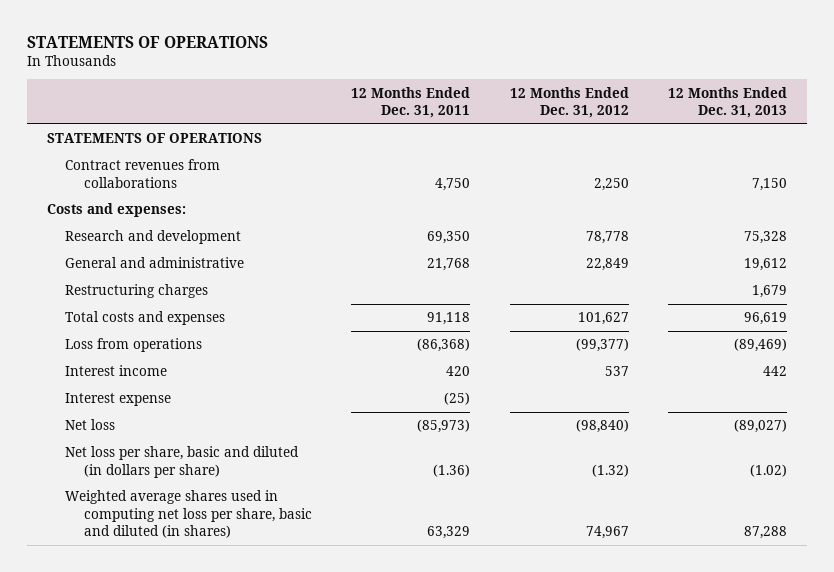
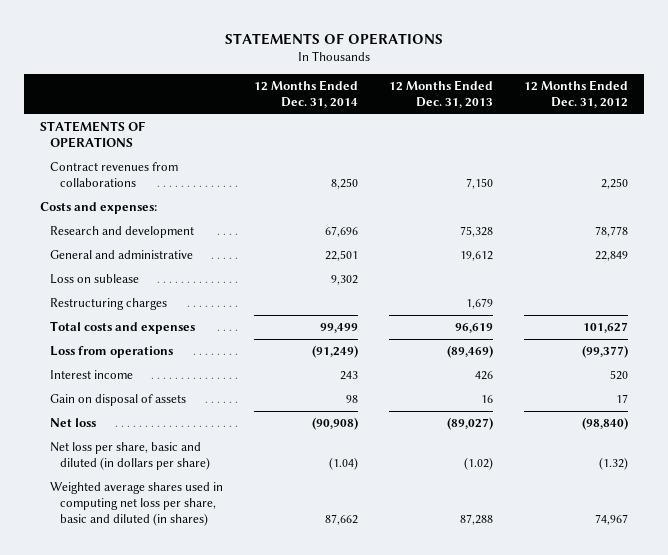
[351,86,471,118] 12 Months Ended Dec. 31, 2011 -> none
none -> [253,79,358,109] 12 Months Ended Dec. 31, 2014
none -> [49,274,139,285] Loss on sublease
[65,393,172,407] Interest expense -> none
[604,366,629,377] 537 -> [610,370,629,381] 520
[763,366,788,377] 442 -> [475,371,494,381] 426
none -> [49,394,186,407] Gain on disposal of assets

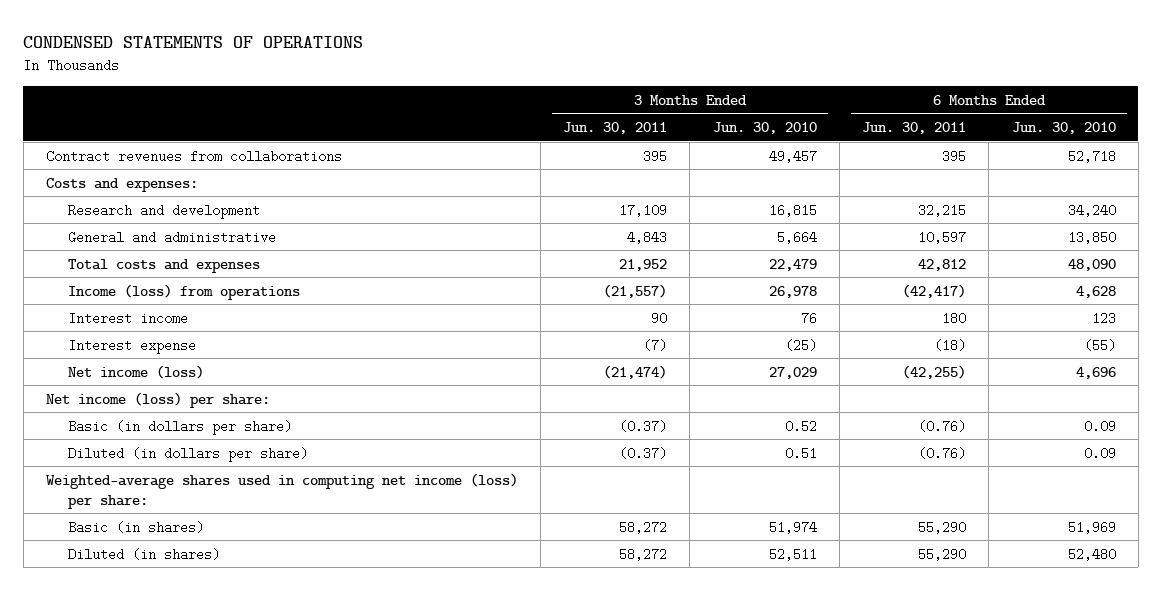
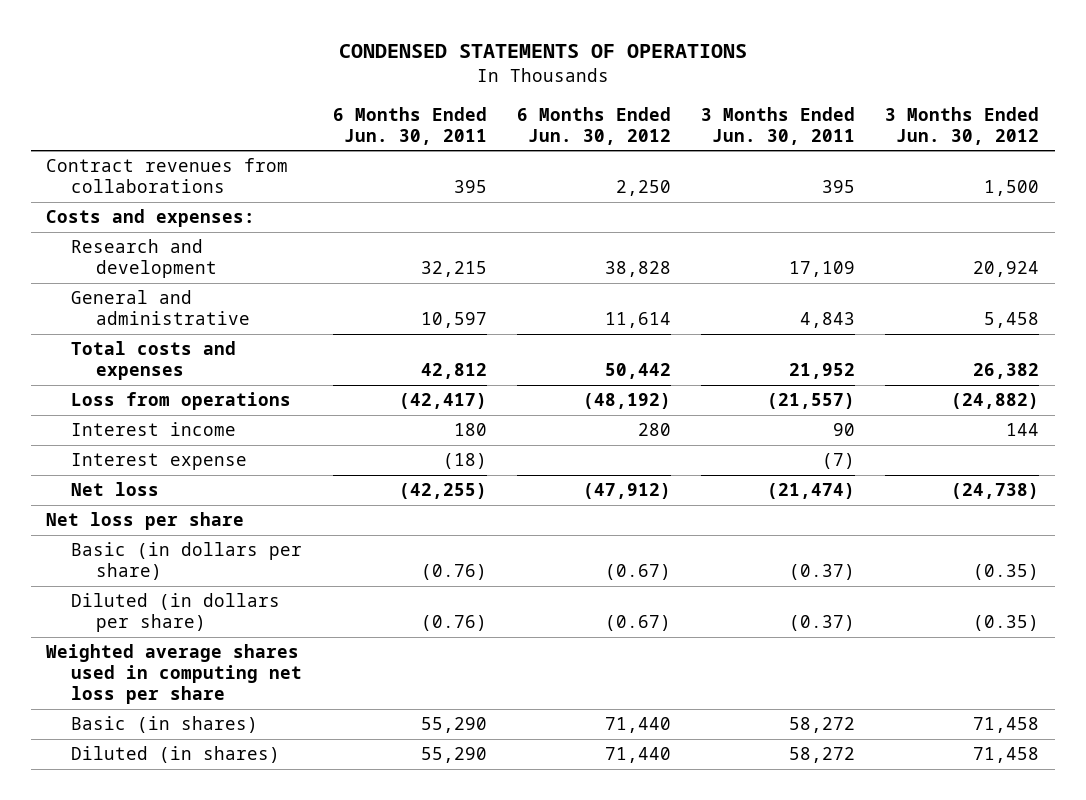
[712,122,817,135] Jun. 30, 2010 -> none
[1011,122,1116,135] Jun. 30, 2010 -> none
none -> [516,106,671,145] 6 Months Ended Jun. 30, 2012
none -> [885,106,1040,145] 3 Months Ended Jun. 30, 2012
[67,283,300,300] Income (loss) from operations -> [71,392,292,411] Loss from operations
[67,364,204,379] Net income (loss) -> [71,482,160,497] Net loss
[45,391,270,408] Net income (loss) per share: -> [46,512,245,531] Net loss per share
[45,472,518,509] Weighted-average shares used in computing net income (loss) per share: -> [46,644,303,704] Weighted average shares used in computing net loss per share

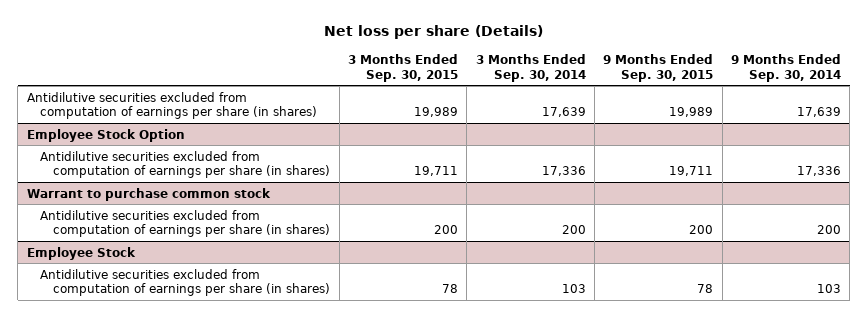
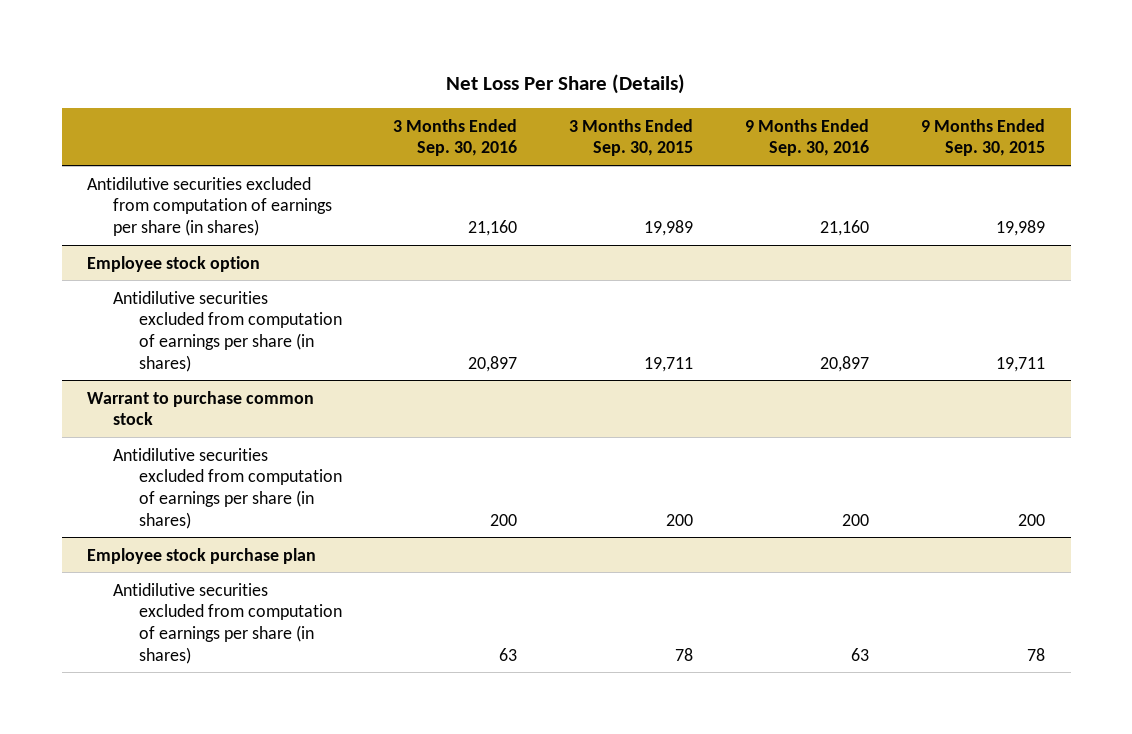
[323,25,543,40] Net loss per share (Details) -> [446,73,686,94] Net Loss Per Share (Details)
[475,53,586,82] 3 Months Ended Sep. 30, 2014 -> none
[730,53,841,82] 9 Months Ended Sep. 30, 2014 -> none
none -> [393,118,518,157] 3 Months Ended Sep. 30, 2016
none -> [745,118,870,157] 9 Months Ended Sep. 30, 2016
[26,128,185,142] Employee Stock Option -> [87,255,261,272] Employee stock option
[26,246,136,260] Employee Stock -> [87,547,317,564] Employee stock purchase plan

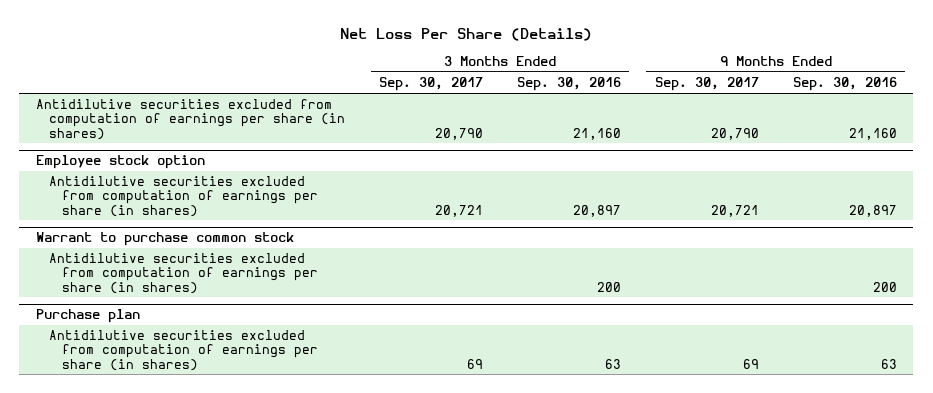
[569,118,694,157] 3 Months Ended Sep. 30, 2015 -> none
[920,118,1045,157] 9 Months Ended Sep. 30, 2015 -> none
none -> [379,77,484,92] Sep. 30, 2017
none -> [654,77,759,92] Sep. 30, 2017
[87,547,317,564] Employee stock purchase plan -> [36,309,141,324] Purchase plan

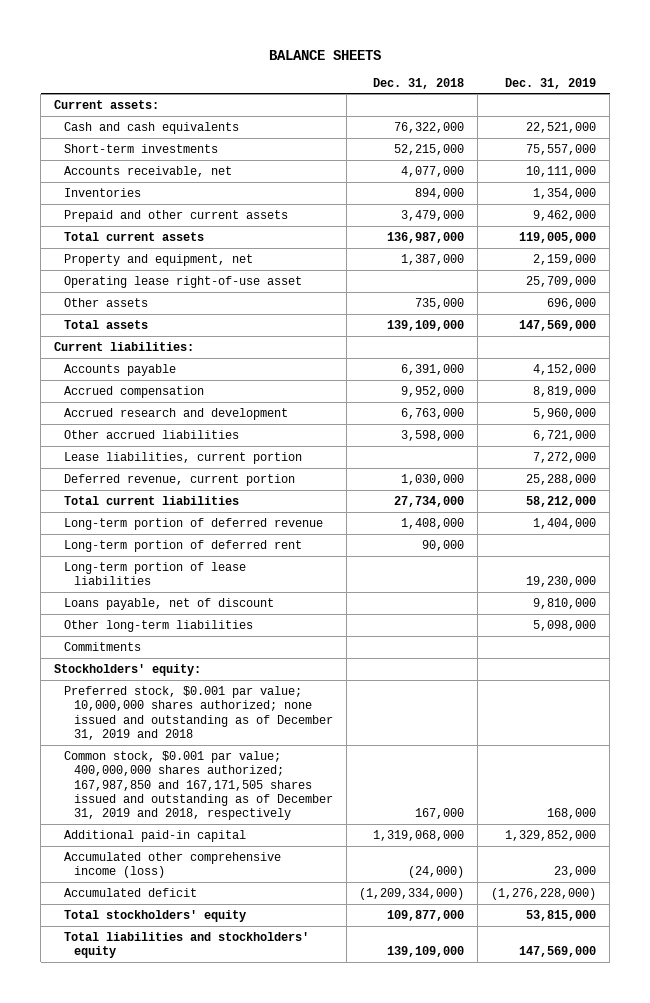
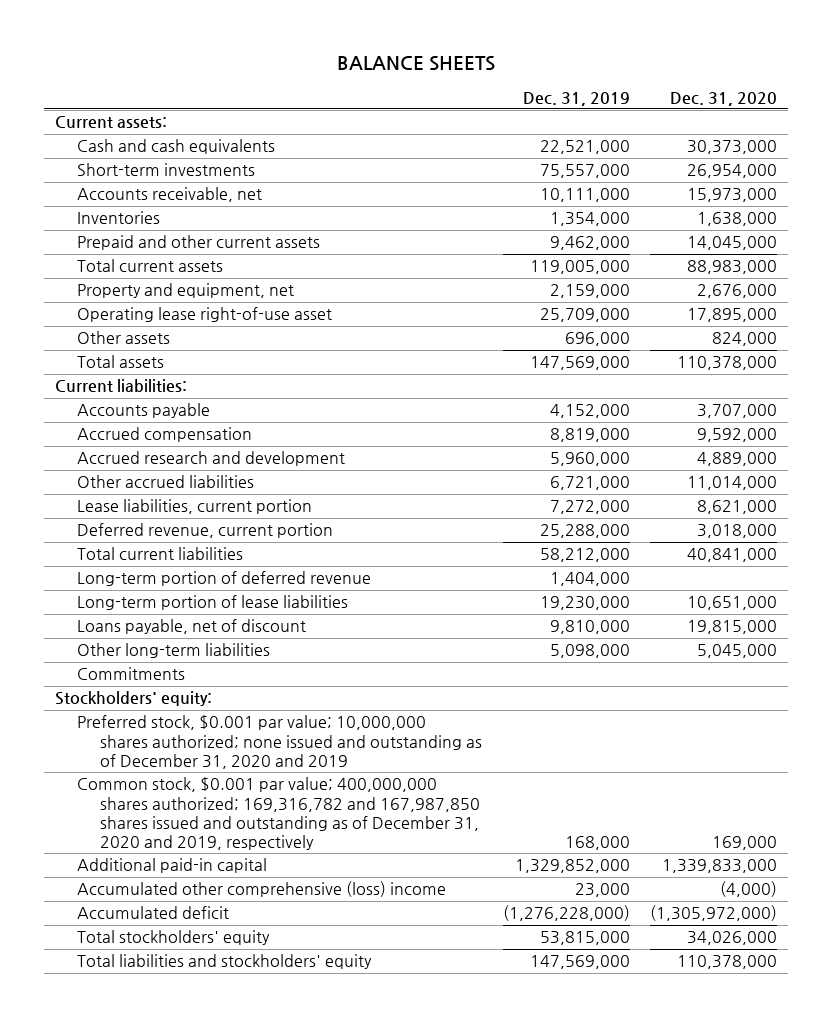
[373,77,465,89] Dec. 31, 2018 -> none
none -> [670,91,778,106] Dec. 31, 2020
[63,539,302,552] Long-term portion of deferred rent -> none
[63,685,333,740] Preferred stock, $0.001 par value; 10,000,000 shares authorized; none issued and outstanding as of December 31, 2019 and 2018 -> [77,715,482,769] Preferred stock, $0.001 par value; 10,000,000 shares authorized; none issued and outstanding as of December 31, 2020 and 2019
[63,750,333,821] Common stock, $0.001 par value; 400,000,000 shares authorized; 167,987,850 and 167,171,505 shares issued and outstanding as of December 31, 2019 and 2018, respectively -> [77,777,480,851] Common stock, $0.001 par value; 400,000,000 shares authorized; 169,316,782 and 167,987,850 shares issued and outstanding as of December 31, 2020 and 2019, respectively
[63,851,281,879] Accumulated other comprehensive income (loss) -> [77,881,447,898] Accumulated other comprehensive (loss) income

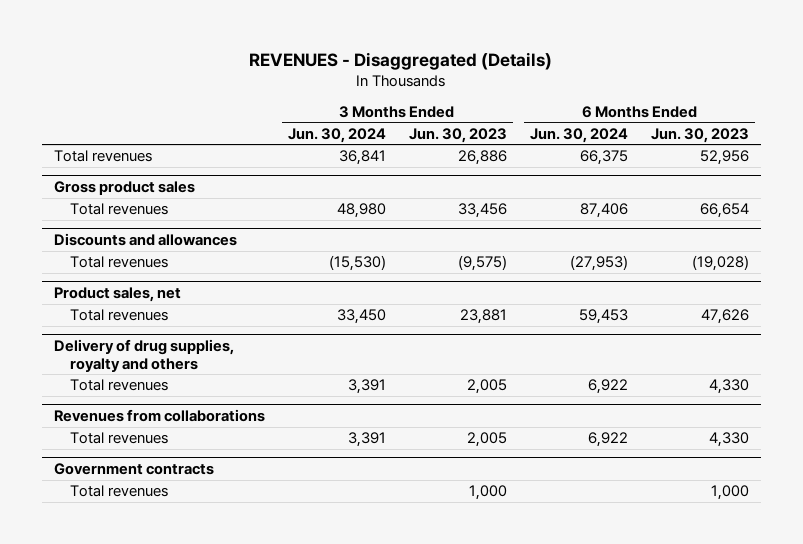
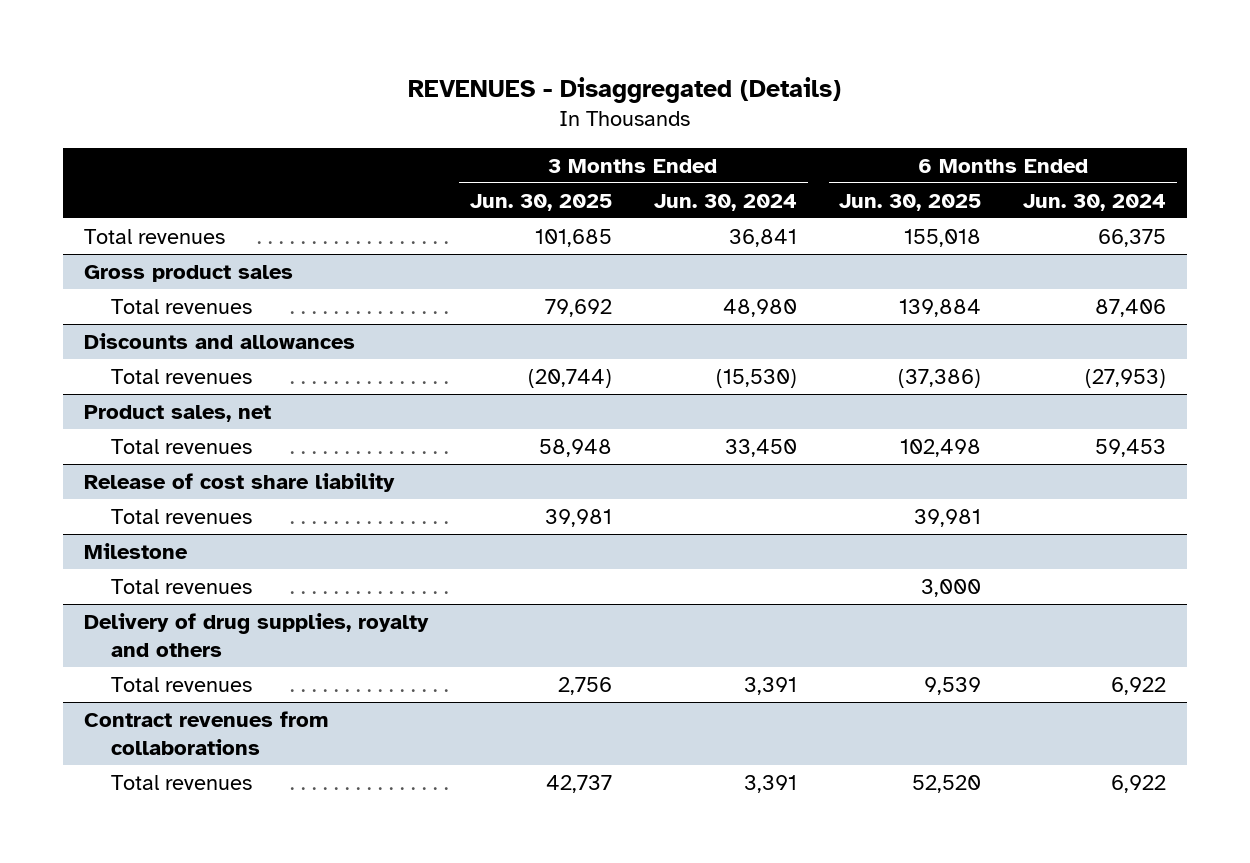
[408,127,507,143] Jun. 30, 2023 -> none
[651,127,750,143] Jun. 30, 2023 -> none
none -> [469,193,612,211] Jun. 30, 2025
none -> [839,193,982,211] Jun. 30, 2025
none -> [83,472,395,492] Release of cost share liability
none -> [110,508,252,524] Total revenues
none -> [83,542,188,559] Milestone
none -> [110,578,252,594] Total revenues
[53,409,265,423] Revenues from collaborations -> [83,710,328,756] Contract revenues from collaborations
[53,463,214,476] Government contracts -> none
[70,485,169,498] Total revenues -> none

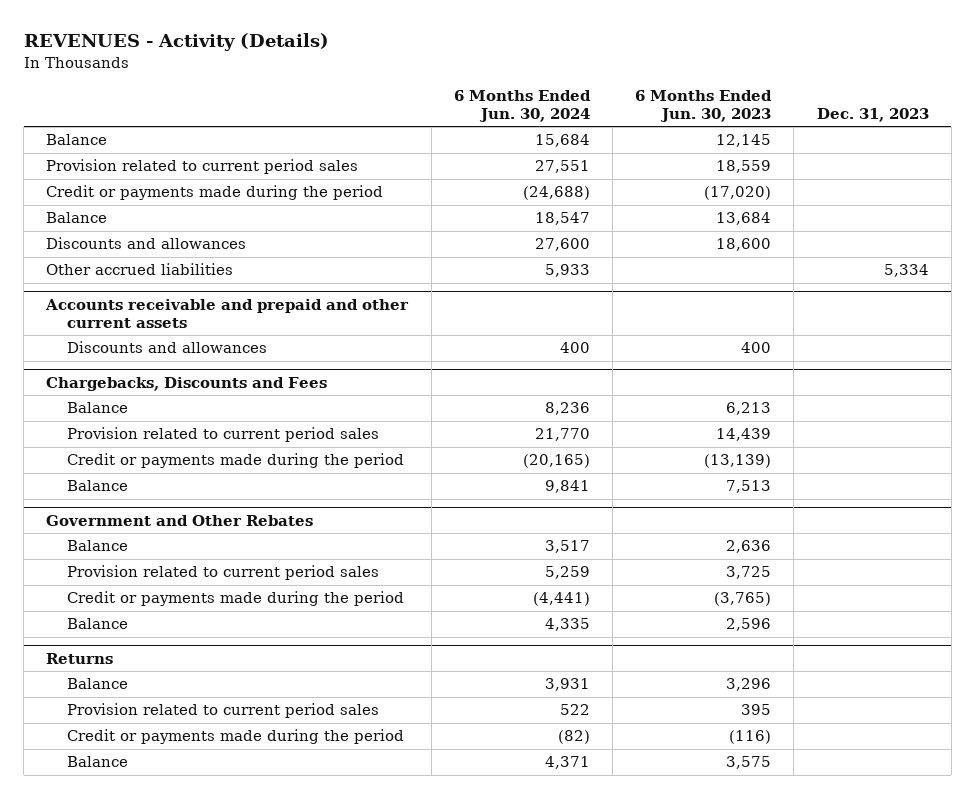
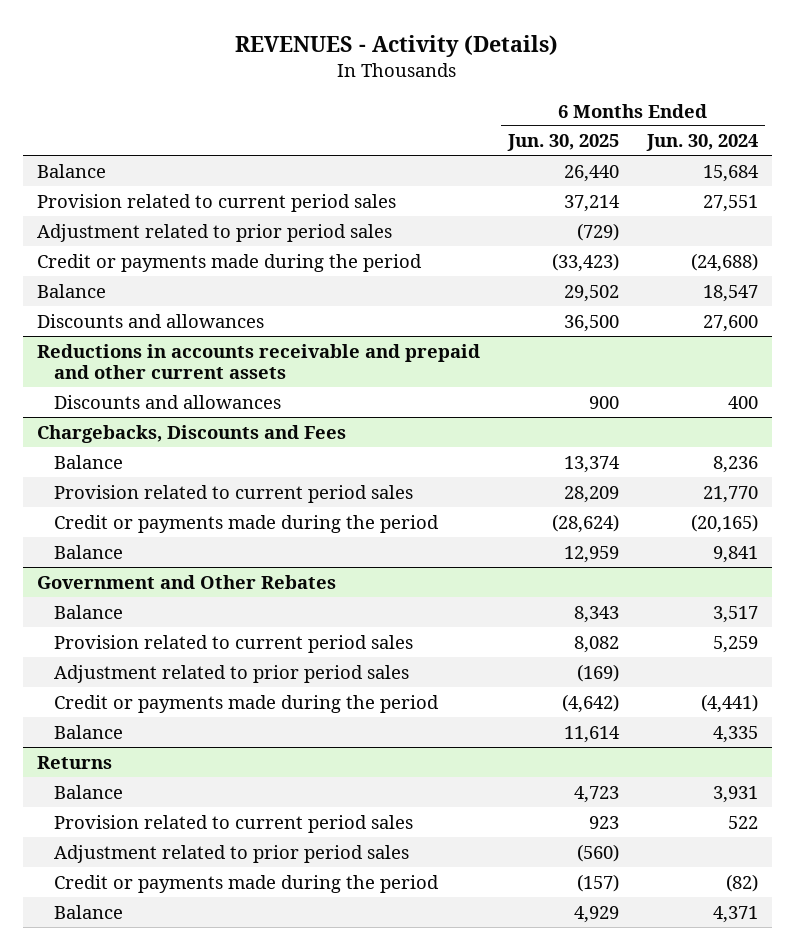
[635,90,773,122] 6 Months Ended Jun. 30, 2023 -> none
[816,107,929,122] Dec. 31, 2023 -> none
none -> [506,134,619,152] Jun. 30, 2025
none -> [36,223,392,242] Adjustment related to prior period sales
[46,263,234,276] Other accrued liabilities -> none
[45,299,410,328] Accounts receivable and prepaid and other current assets -> [36,343,480,380] Reductions in accounts receivable and prepaid and other current assets
none -> [54,664,410,683] Adjustment related to prior period sales
none -> [54,844,410,863] Adjustment related to prior period sales

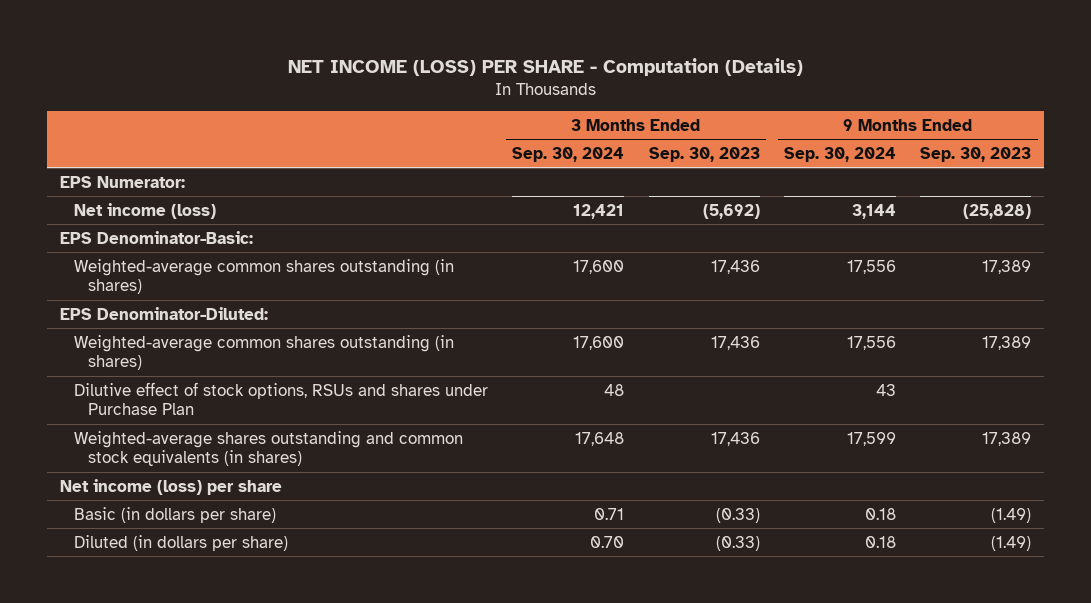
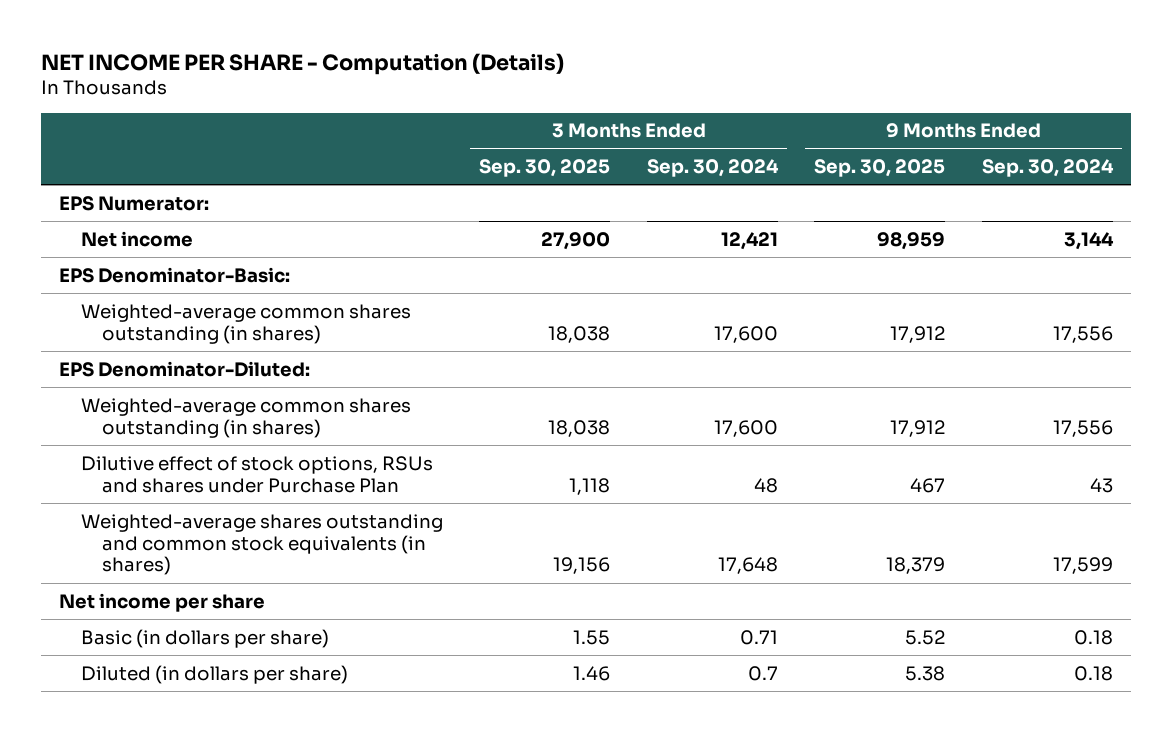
[287,57,803,76] NET INCOME (LOSS) PER SHARE - Computation (Details) -> [41,52,565,75] NET INCOME PER SHARE - Computation (Details)
[648,146,760,162] Sep. 30, 2023 -> none
[920,146,1032,162] Sep. 30, 2023 -> none
none -> [479,159,611,178] Sep. 30, 2025
none -> [814,159,946,178] Sep. 30, 2025
[73,202,216,219] Net income (loss) -> [80,230,193,247] Net income
[59,478,282,495] Net income (loss) per share -> [59,592,266,612] Net income per share
[590,535,625,548] 0.70 -> [747,665,778,681] 0.7

